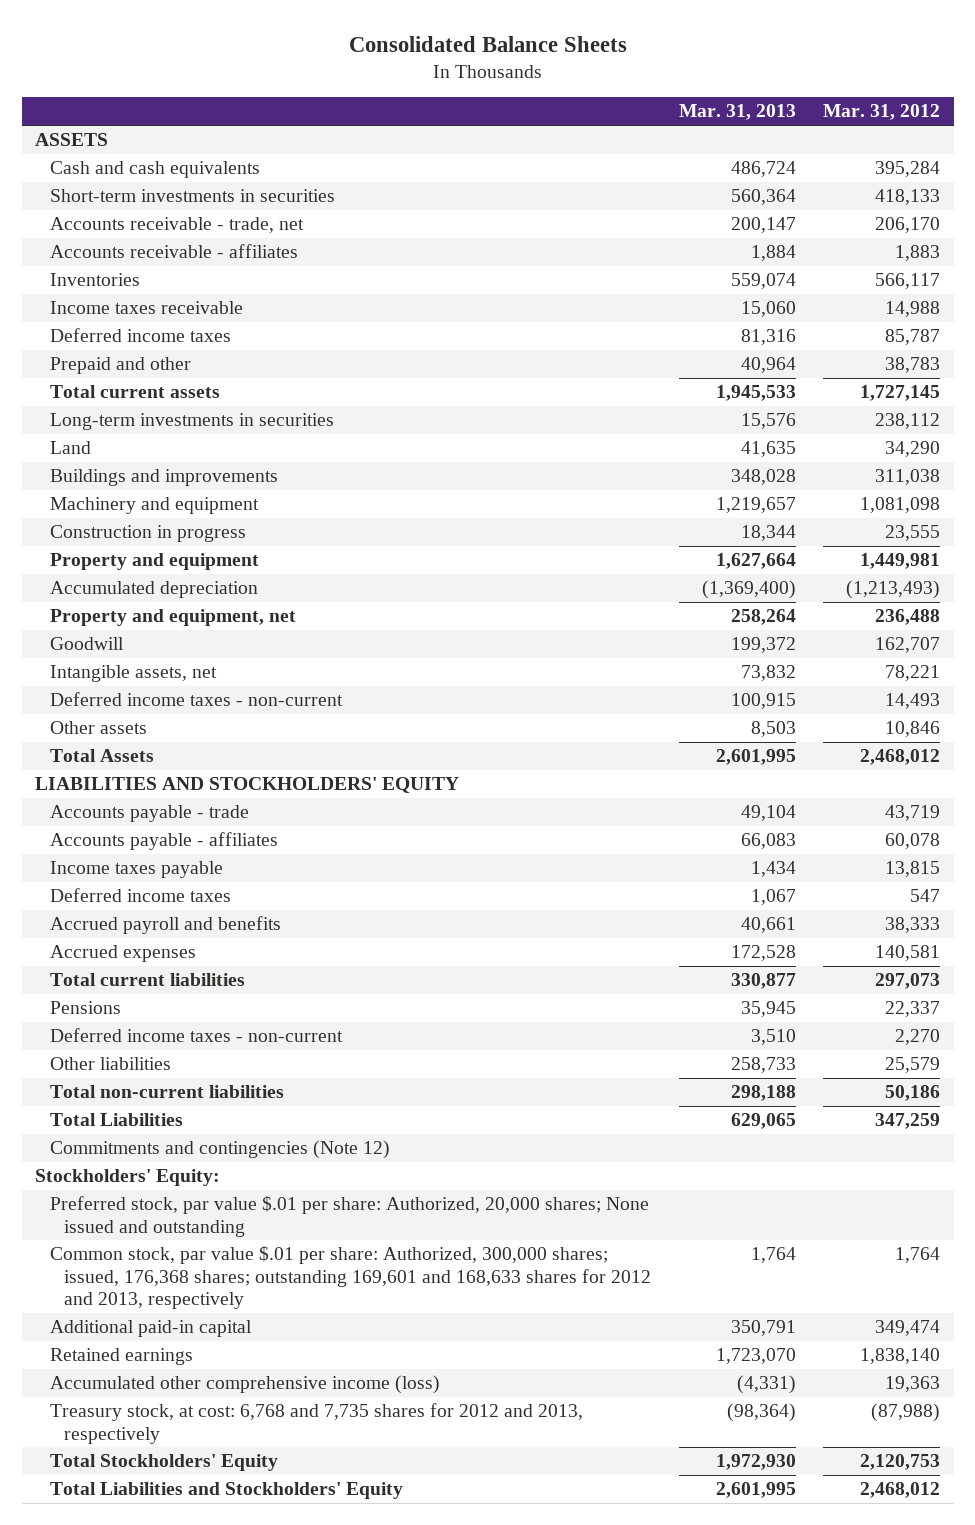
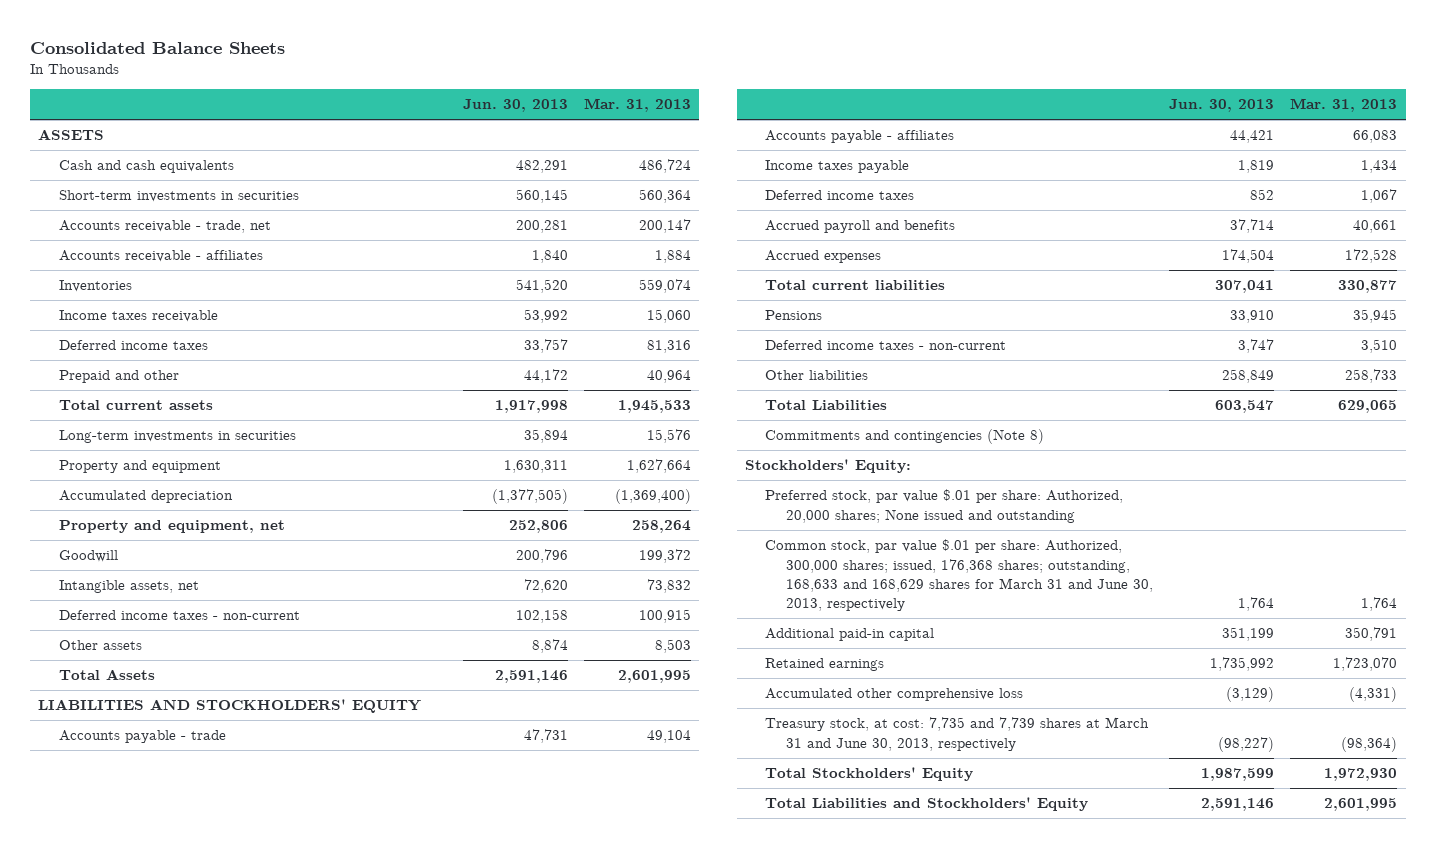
[822,104,940,121] Mar. 31, 2012 -> none
none -> [462,99,568,113] Jun. 30, 2013
[49,441,91,455] Land -> none
[49,469,278,487] Buildings and improvements -> none
[49,497,259,515] Machinery and equipment -> none
[49,525,246,543] Construction in progress -> none
[49,1085,284,1099] Total non-current liabilities -> none
[49,1140,390,1160] Commitments and contingencies (Note 12) -> [765,429,1045,445] Commitments and contingencies (Note 8)
[49,1246,652,1309] Common stock, par value $.01 per share: Authorized, 300,000 shares; issued, 176,368 shares; outstanding 169,601 and 168,633 shares for 2012 and 2013, respectively -> [765,539,1154,611] Common stock, par value $.01 per share: Authorized, 300,000 shares; issued, 176,368 shares; outstanding, 168,633 and 168,629 shares for March 31 and June 30, 2013, respectively
[49,1375,440,1395] Accumulated other comprehensive income (loss) -> [765,688,1024,702] Accumulated other comprehensive loss
[49,1403,583,1444] Treasury stock, at cost: 6,768 and 7,735 shares for 2012 and 2013, respectively -> [765,717,1150,751] Treasury stock, at cost: 7,735 and 7,739 shares at March 31 and June 30, 2013, respectively

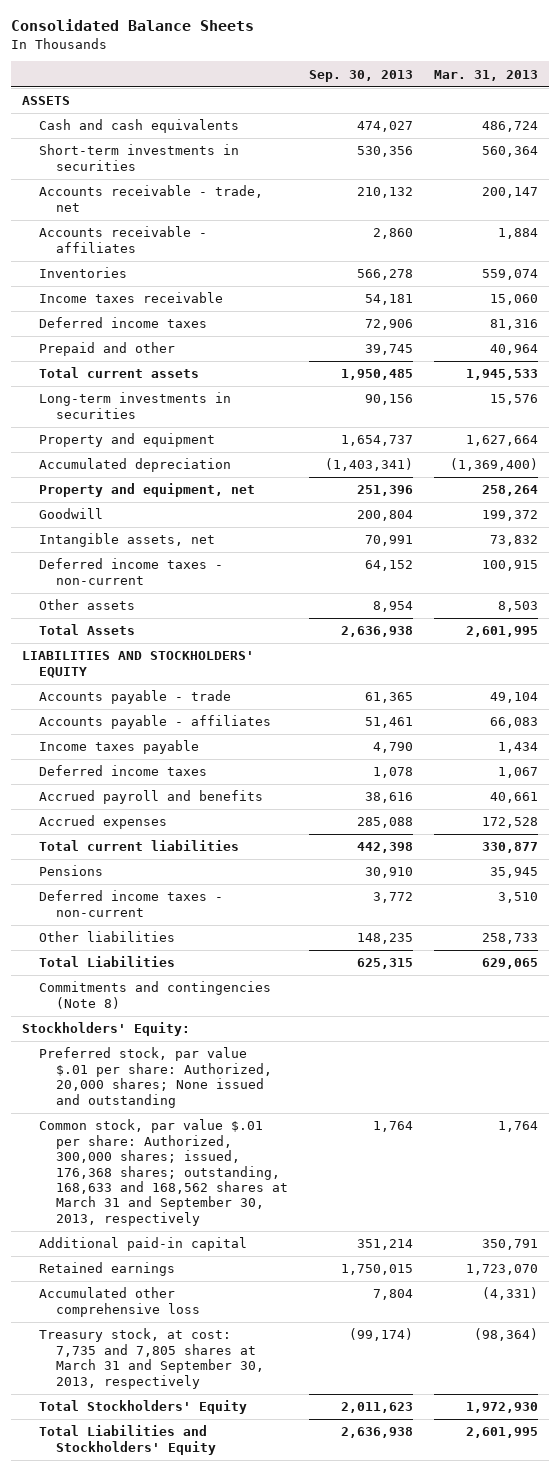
[462,99,568,113] Jun. 30, 2013 -> none
none -> [309,69,414,82] Sep. 30, 2013
[765,539,1154,611] Common stock, par value $.01 per share: Authorized, 300,000 shares; issued, 176,368 shares; outstanding, 168,633 and 168,629 shares for March 31 and June 30, 2013, respectively -> [39,1119,288,1226] Common stock, par value $.01 per share: Authorized, 300,000 shares; issued, 176,368 shares; outstanding, 168,633 and 168,562 shares at March 31 and September 30, 2013, respectively
[765,717,1150,751] Treasury stock, at cost: 7,735 and 7,739 shares at March 31 and June 30, 2013, respectively -> [39,1328,264,1389] Treasury stock, at cost: 7,735 and 7,805 shares at March 31 and September 30, 2013, respectively

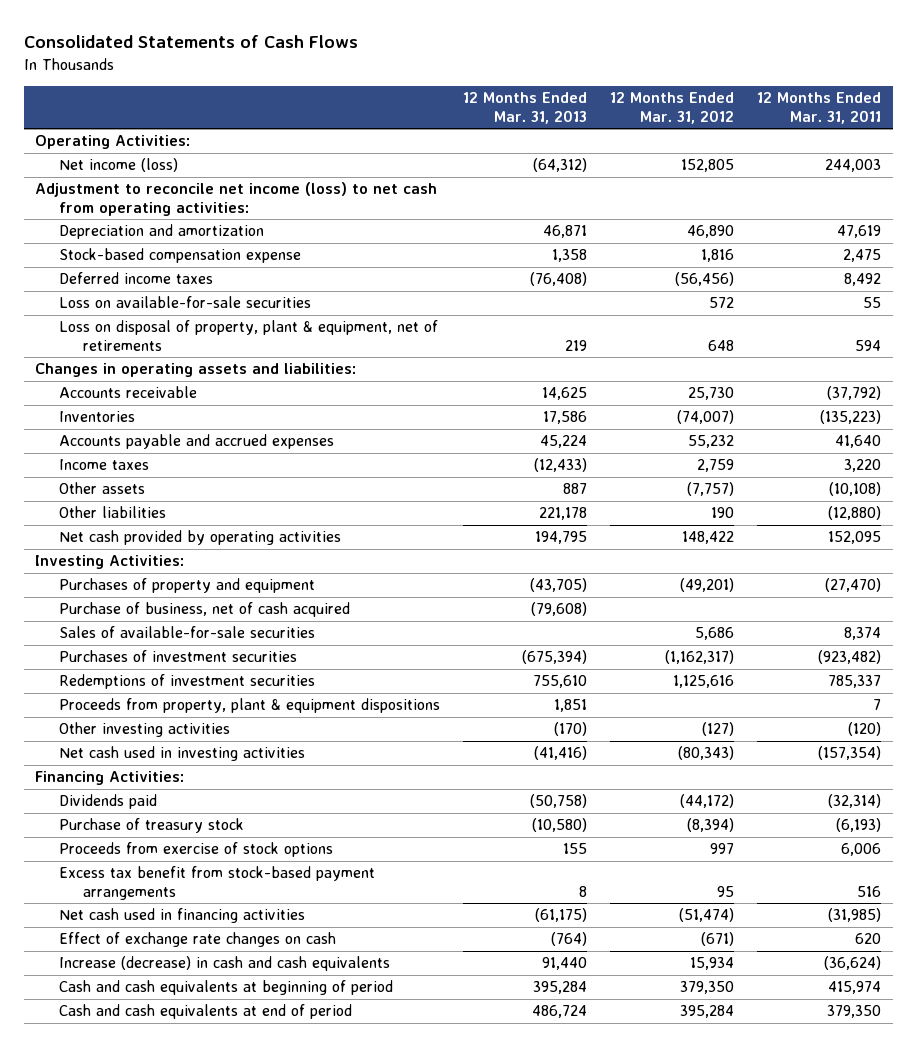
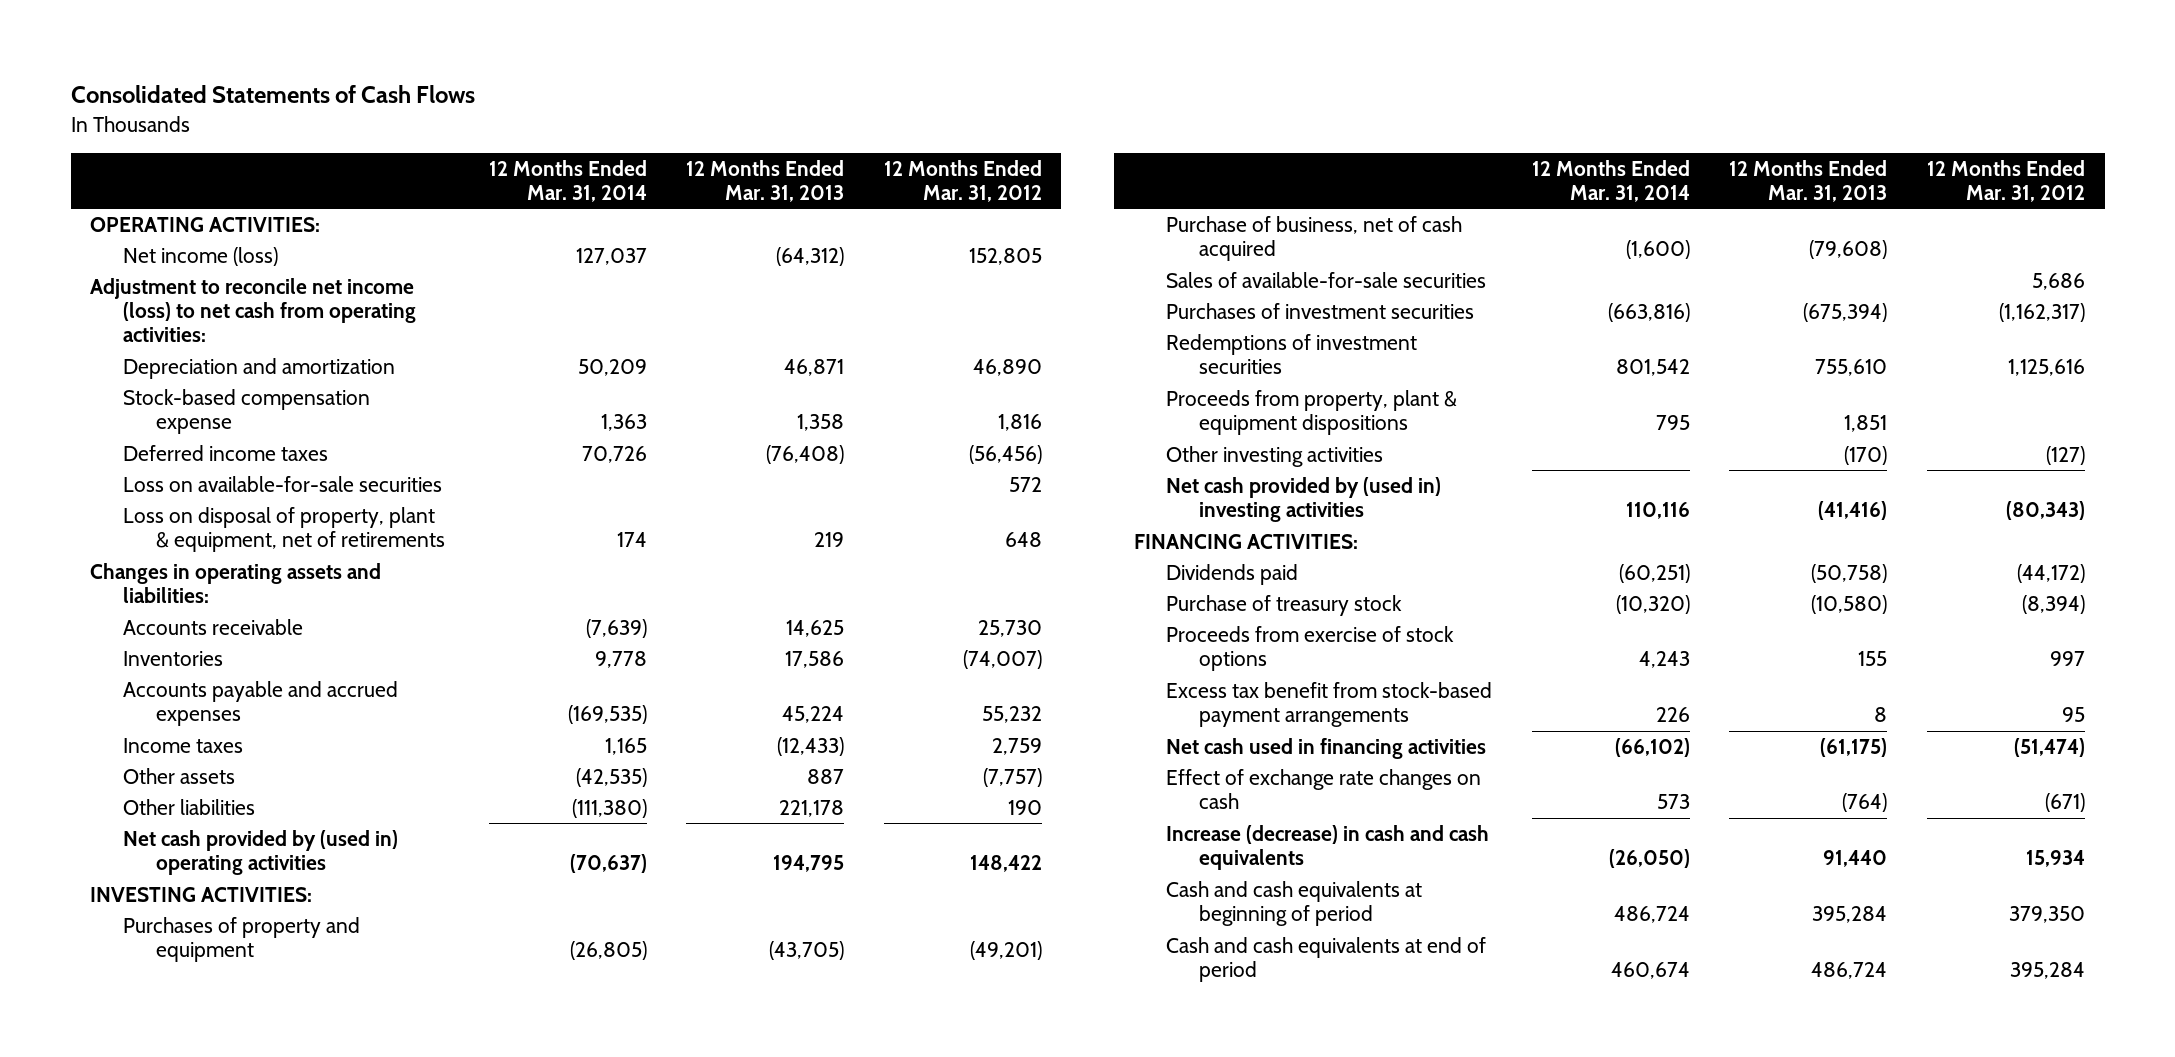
[757,92,882,124] 12 Months Ended Mar. 31, 2011 -> none
none -> [488,159,647,203] 12 Months Ended Mar. 31, 2014
[35,135,191,150] Operating Activities: -> [90,217,321,233] OPERATING ACTIVITIES:
[58,530,341,546] Net cash provided by operating activities -> [123,830,399,876] Net cash provided by (used in) operating activities
[35,555,185,570] Investing Activities: -> [90,887,313,903] INVESTING ACTIVITIES:
[58,746,305,762] Net cash used in investing activities -> [1166,477,1442,523] Net cash provided by (used in) investing activities
[35,771,185,786] Financing Activities: -> [1133,534,1358,550] FINANCING ACTIVITIES:

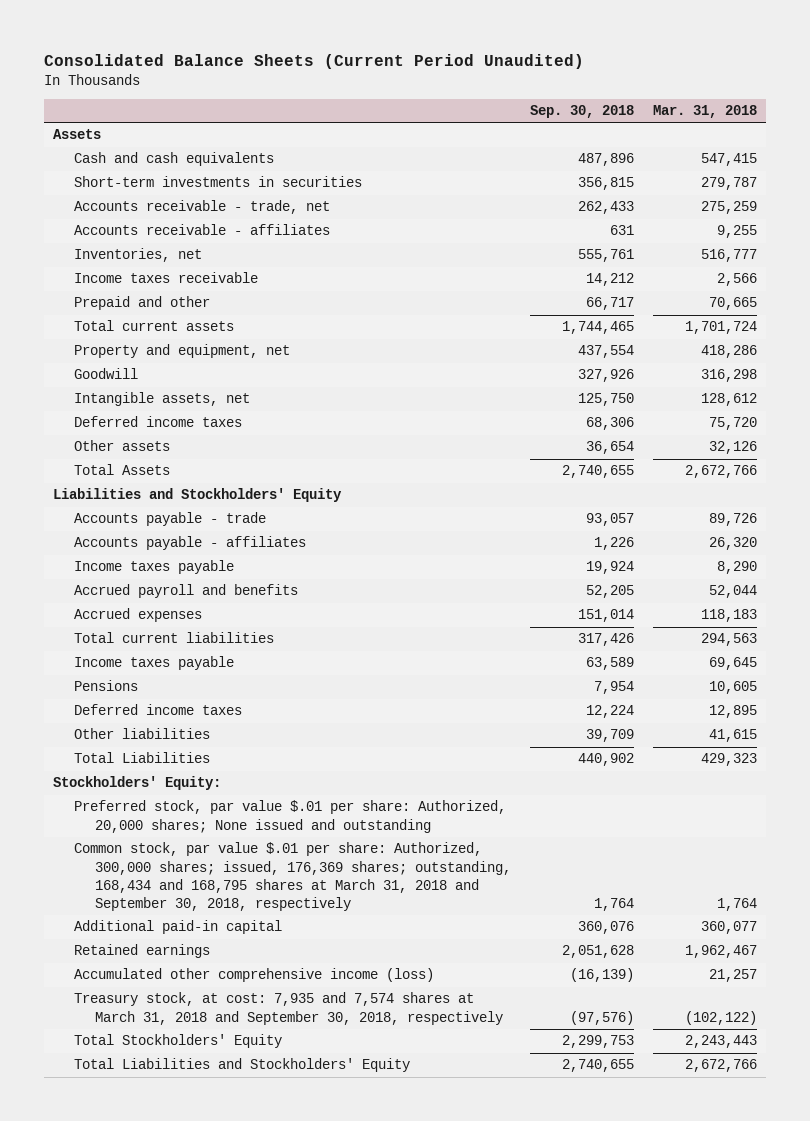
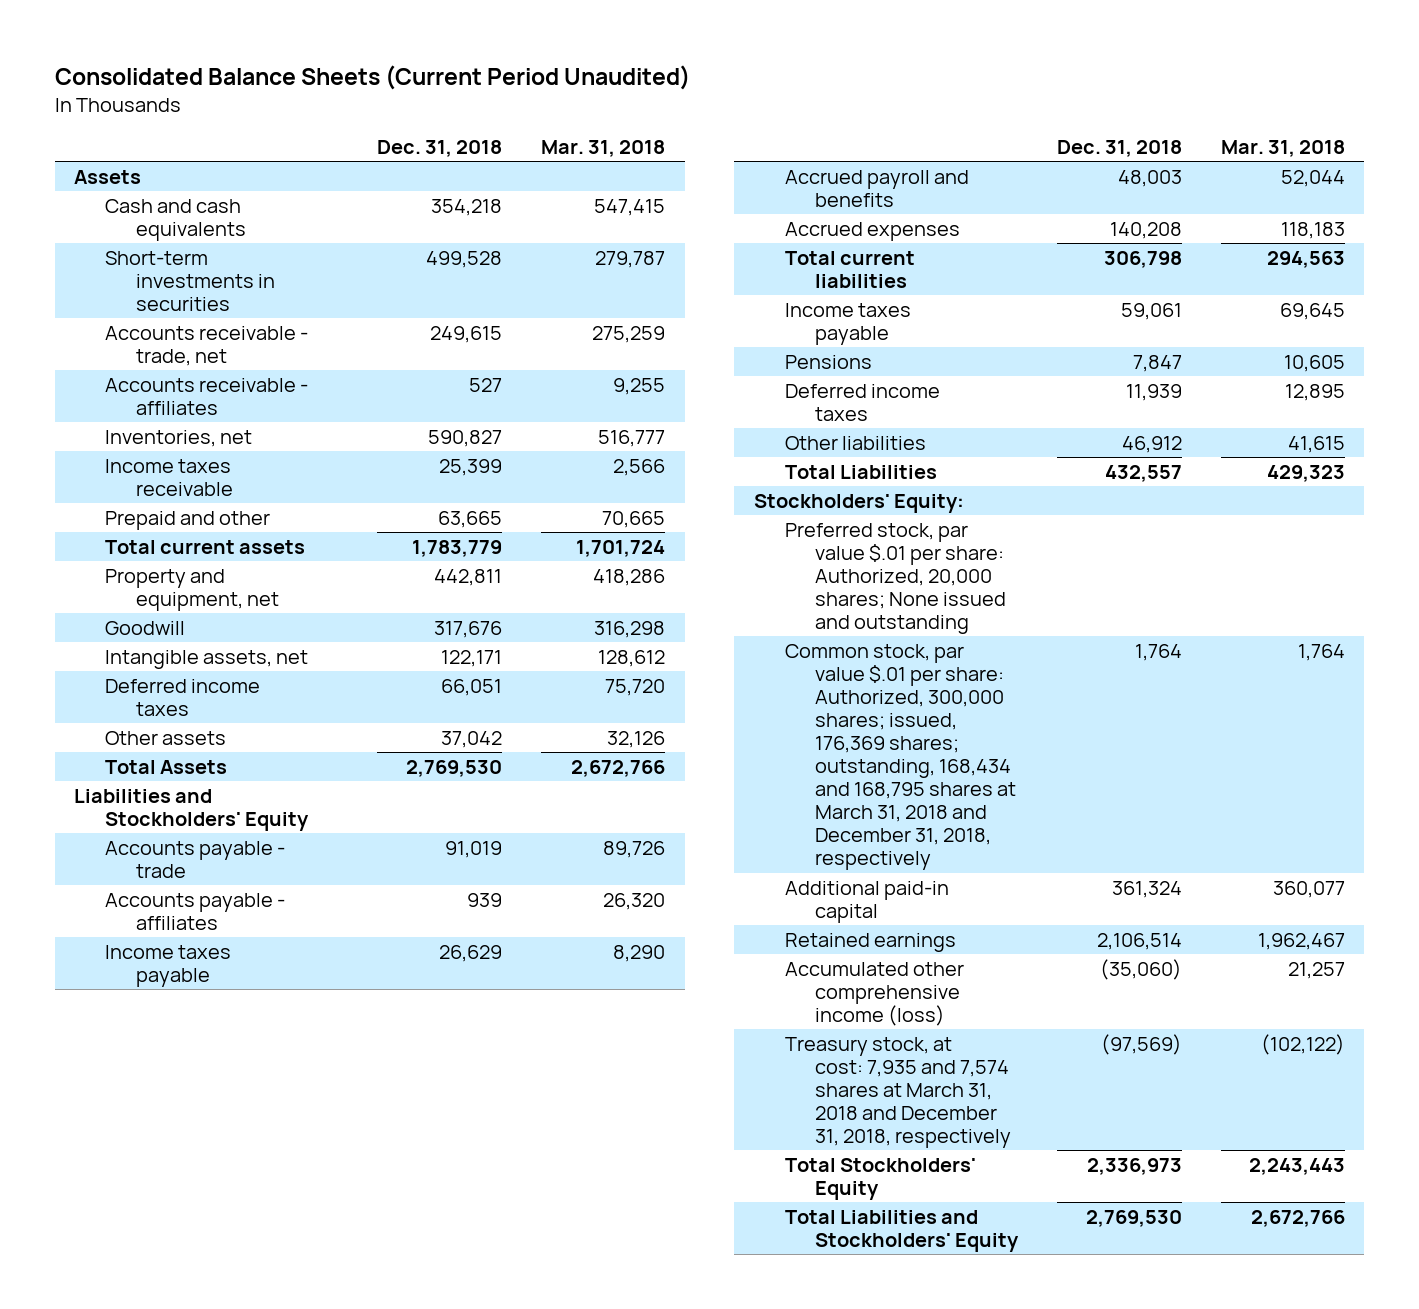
[530,105,635,119] Sep. 30, 2018 -> none
none -> [377,139,503,157] Dec. 31, 2018
[74,842,512,911] Common stock, par value $.01 per share: Authorized, 300,000 shares; issued, 176,369 shares; outstanding, 168,434 and 168,795 shares at March 31, 2018 and September 30, 2018, respectively -> [784,643,1017,871] Common stock, par value $.01 per share: Authorized, 300,000 shares; issued, 176,369 shares; outstanding, 168,434 and 168,795 shares at March 31, 2018 and December 31, 2018, respectively
[74,992,504,1025] Treasury stock, at cost: 7,935 and 7,574 shares at March 31, 2018 and September 30, 2018, respectively -> [784,1036,1012,1149] Treasury stock, at cost: 7,935 and 7,574 shares at March 31, 2018 and December 31, 2018, respectively

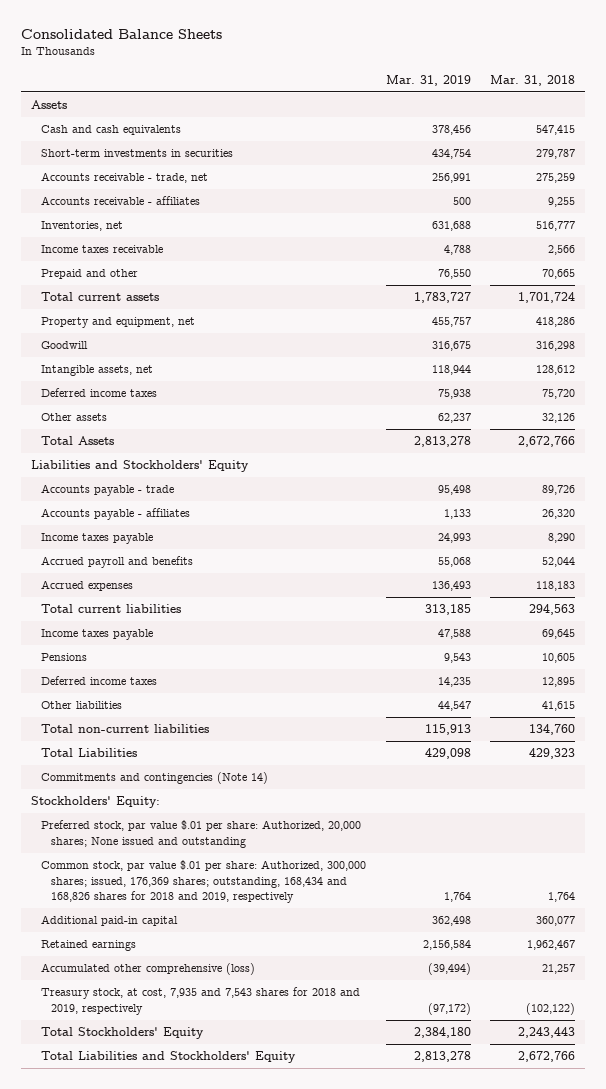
[54,65,690,91] Consolidated Balance Sheets (Current Period Unaudited) -> [20,29,222,40] Consolidated Balance Sheets
[377,139,503,157] Dec. 31, 2018 -> none
none -> [385,74,471,86] Mar. 31, 2019
none -> [41,724,210,734] Total non-current liabilities
none -> [41,772,269,785] Commitments and contingencies (Note 14)
[784,643,1017,871] Common stock, par value $.01 per share: Authorized, 300,000 shares; issued, 176,369 shares; outstanding, 168,434 and 168,795 shares at March 31, 2018 and December 31, 2018, respectively -> [41,860,367,903] Common stock, par value $.01 per share: Authorized, 300,000 shares; issued, 176,369 shares; outstanding, 168,434 and 168,826 shares for 2018 and 2019, respectively
[784,961,964,1026] Accumulated other comprehensive income (loss) -> [41,963,256,976] Accumulated other comprehensive (loss)
[784,1036,1012,1149] Treasury stock, at cost: 7,935 and 7,574 shares at March 31, 2018 and December 31, 2018, respectively -> [41,987,361,1015] Treasury stock, at cost, 7,935 and 7,543 shares for 2018 and 2019, respectively

